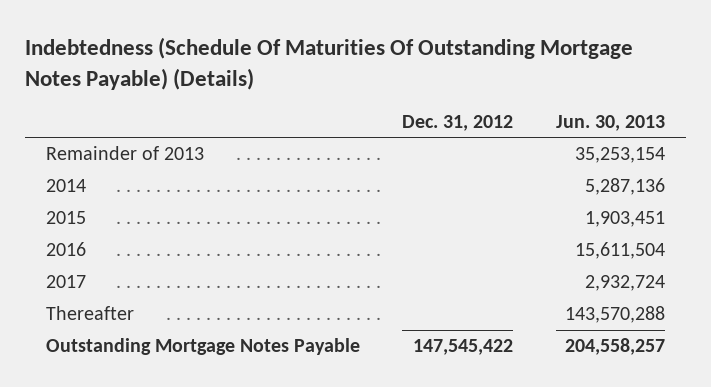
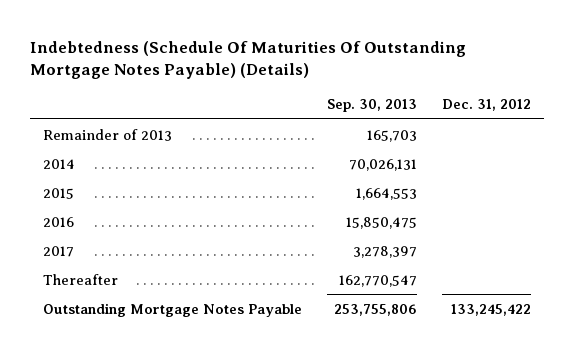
[556,115,666,132] Jun. 30, 2013 -> none
none -> [326,99,417,113] Sep. 30, 2013
[413,339,514,356] 147,545,422 -> [450,303,531,316] 133,245,422

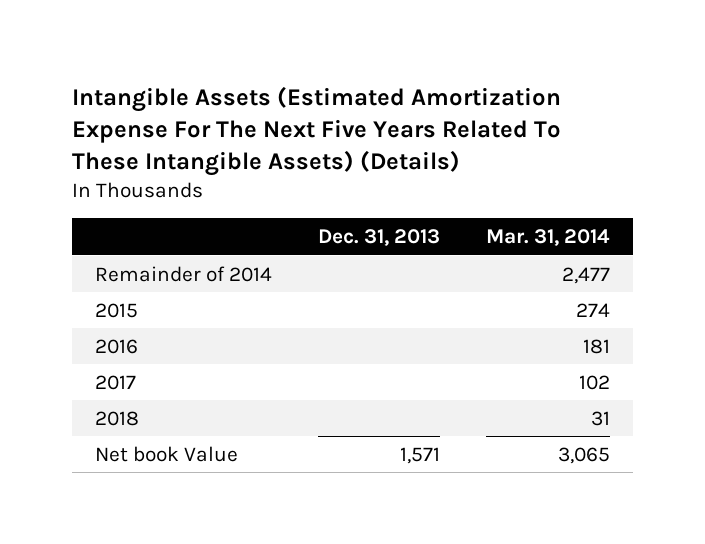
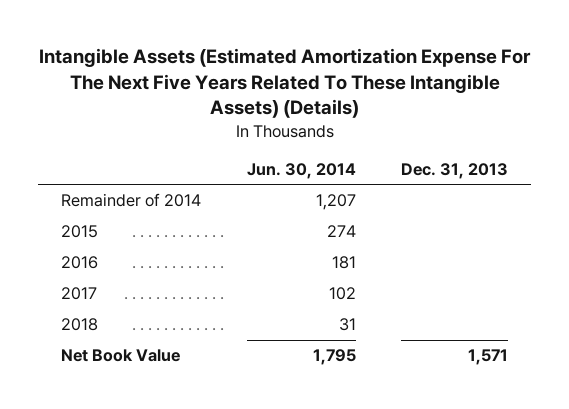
[485,229,610,247] Mar. 31, 2014 -> none
none -> [246,162,356,179] Jun. 30, 2014
[95,445,239,462] Net book Value -> [60,349,180,363] Net Book Value

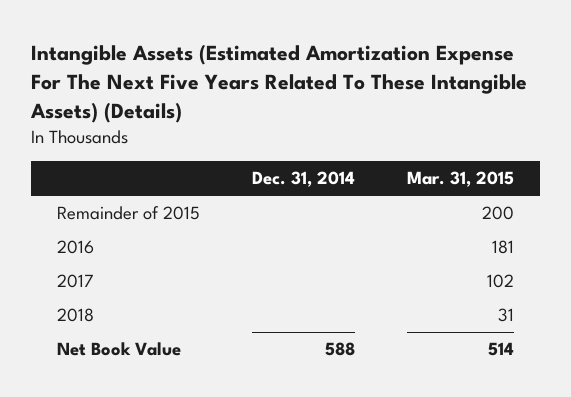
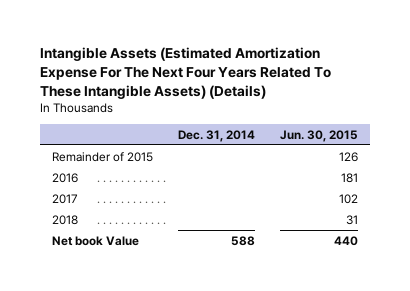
[30,44,528,123] Intangible Assets (Estimated Amortization Expense For The Next Five Years Related To These Intangible Assets) (Details) -> [39,47,331,99] Intangible Assets (Estimated Amortization Expense For The Next Four Years Related To These Intangible Assets) (Details)
[406,171,514,188] Mar. 31, 2015 -> none
none -> [279,129,358,142] Jun. 30, 2015
[57,342,182,357] Net Book Value -> [52,235,140,246] Net book Value

